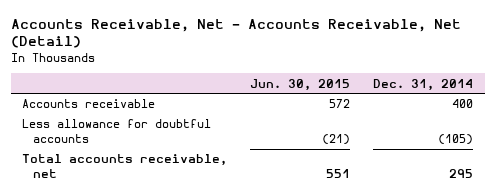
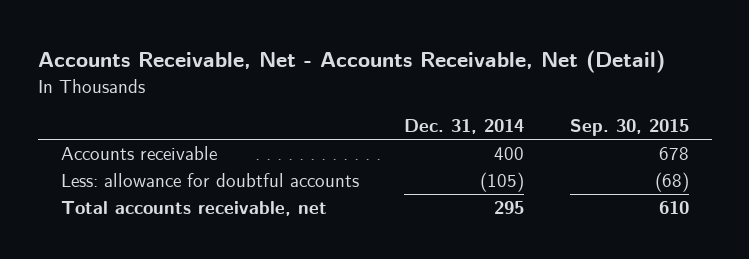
[250,78,351,91] Jun. 30, 2015 -> none
none -> [569,119,689,137] Sep. 30, 2015
[22,119,212,144] Less allowance for doubtful accounts -> [60,173,359,188] Less: allowance for doubtful accounts

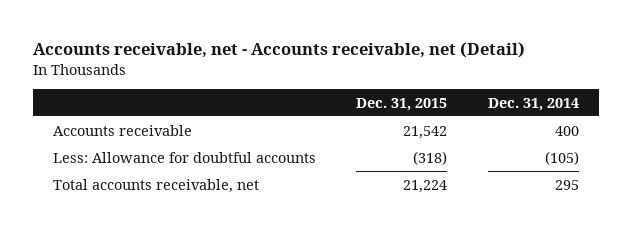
[37,50,665,74] Accounts Receivable, Net - Accounts Receivable, Net (Detail) -> [32,42,525,59] Accounts receivable, net - Accounts receivable, net (Detail)
[569,119,689,137] Sep. 30, 2015 -> none
none -> [356,97,448,111] Dec. 31, 2015
[60,173,359,188] Less: allowance for doubtful accounts -> [53,151,317,163] Less: Allowance for doubtful accounts

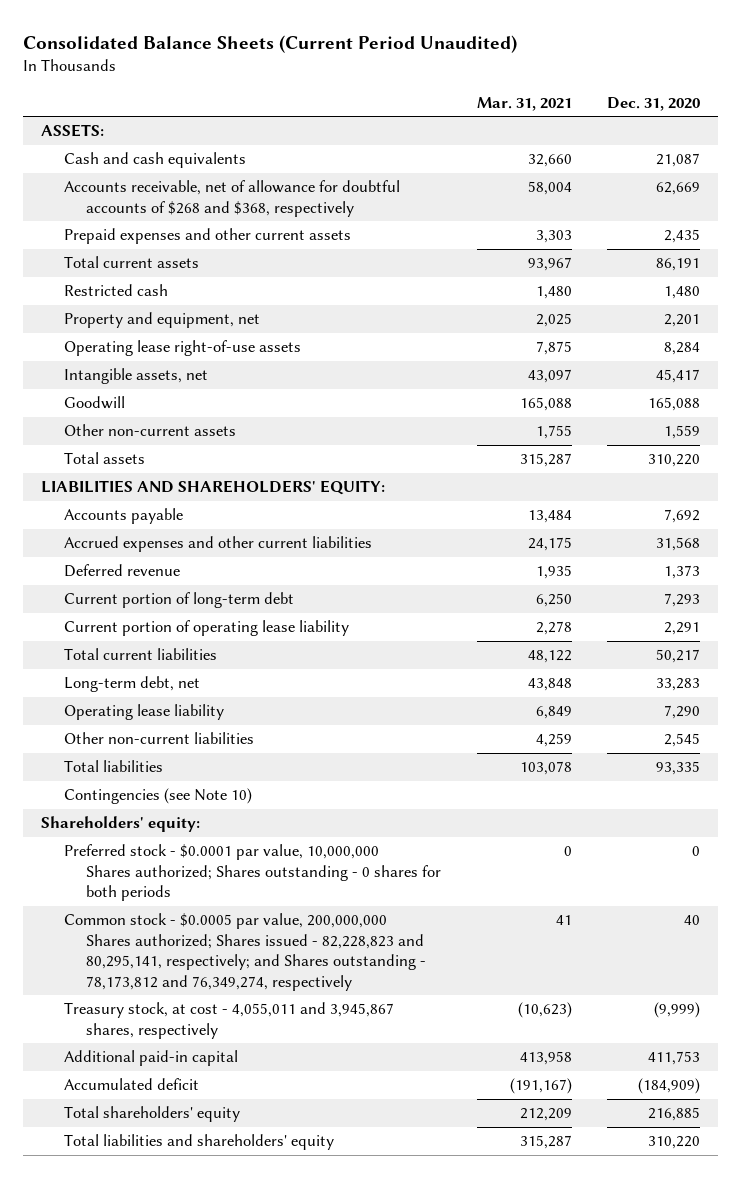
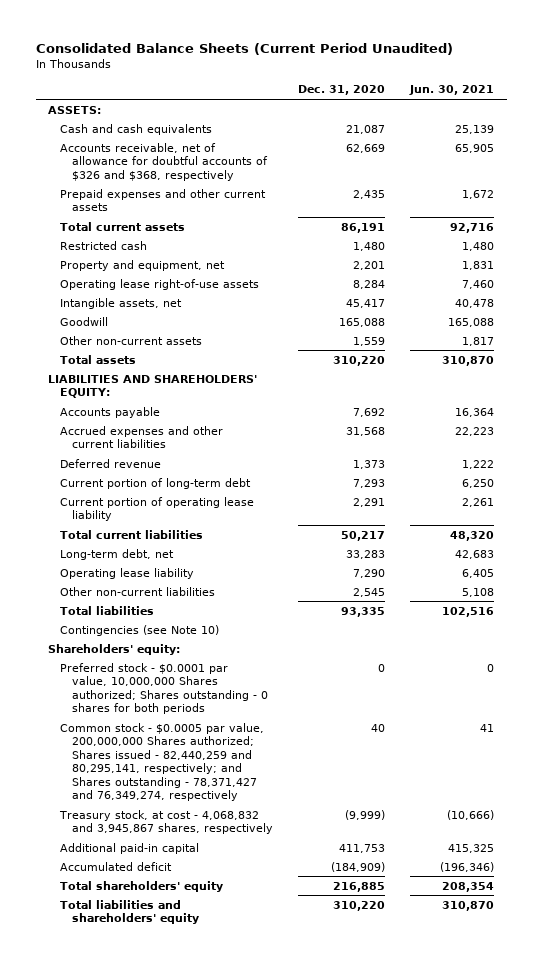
[476,96,572,111] Mar. 31, 2021 -> none
none -> [409,85,495,96] Jun. 30, 2021
[63,180,400,217] Accounts receivable, net of allowance for doubtful accounts of $268 and $368, respectively -> [60,142,269,181] Accounts receivable, net of allowance for doubtful accounts of $326 and $368, respectively
[63,913,427,991] Common stock - $0.0005 par value, 200,000,000 Shares authorized; Shares issued - 82,228,823 and 80,295,141, respectively; and Shares outstanding - 78,173,812 and 76,349,274, respectively -> [60,722,265,801] Common stock - $0.0005 par value, 200,000,000 Shares authorized; Shares issued - 82,440,259 and 80,295,141, respectively; and Shares outstanding - 78,371,427 and 76,349,274, respectively
[63,1002,394,1039] Treasury stock, at cost - 4,055,011 and 3,945,867 shares, respectively -> [59,809,274,835] Treasury stock, at cost - 4,068,832 and 3,945,867 shares, respectively

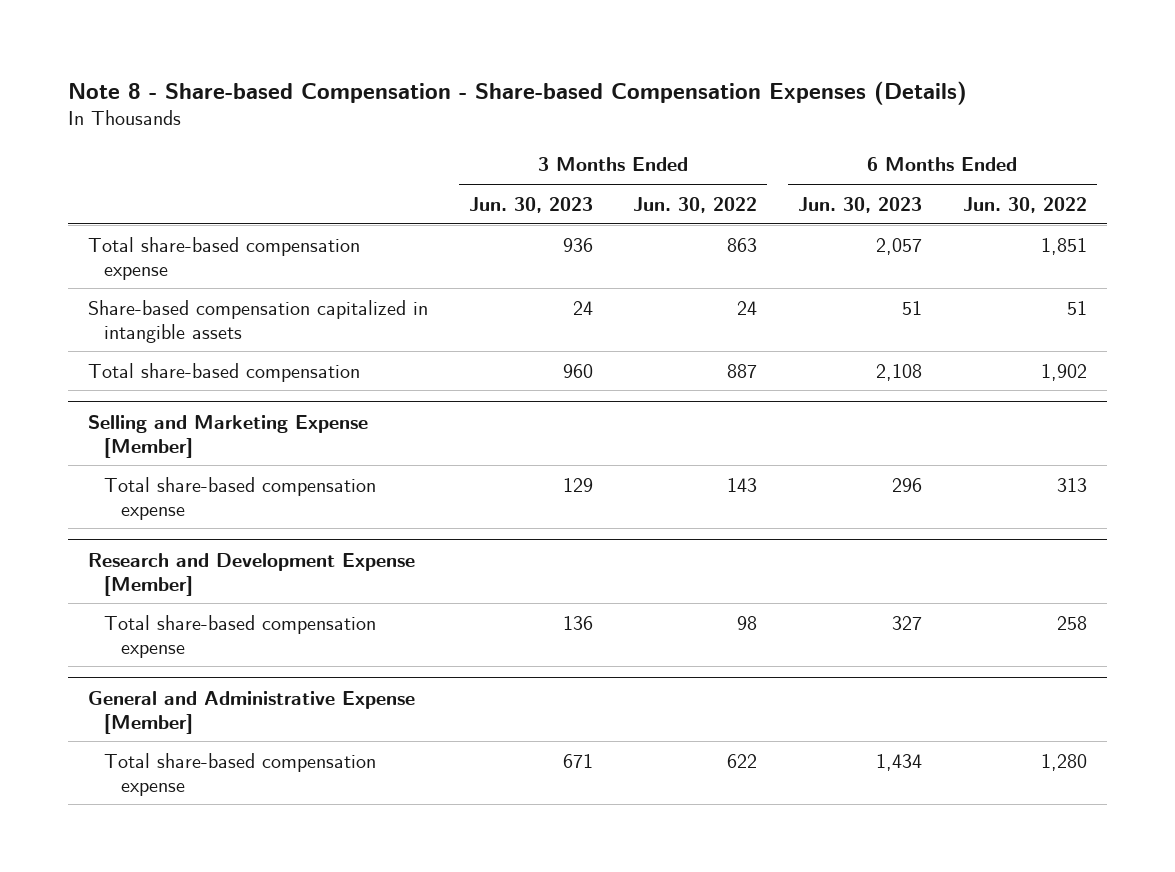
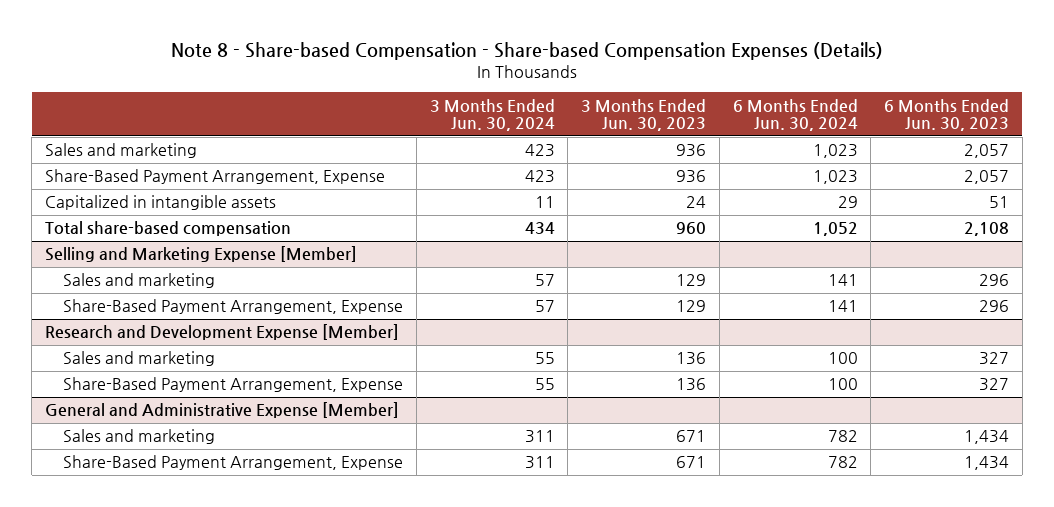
[633,196,758,213] Jun. 30, 2022 -> none
[962,196,1087,213] Jun. 30, 2022 -> none
none -> [429,98,555,132] 3 Months Ended Jun. 30, 2024
none -> [732,98,858,132] 6 Months Ended Jun. 30, 2024
[88,236,361,280] Total share-based compensation expense -> [45,143,198,159] Sales and marketing
none -> [45,169,386,185] Share-Based Payment Arrangement, Expense
[88,299,429,343] Share-based compensation capitalized in intangible assets -> [45,195,277,211] Capitalized in intangible assets
[104,476,377,520] Total share-based compensation expense -> [63,273,216,289] Sales and marketing
none -> [63,299,404,315] Share-Based Payment Arrangement, Expense
[104,614,377,658] Total share-based compensation expense -> [63,351,216,367] Sales and marketing
none -> [63,377,404,393] Share-Based Payment Arrangement, Expense
[104,752,377,796] Total share-based compensation expense -> [63,429,216,445] Sales and marketing
none -> [63,455,404,471] Share-Based Payment Arrangement, Expense

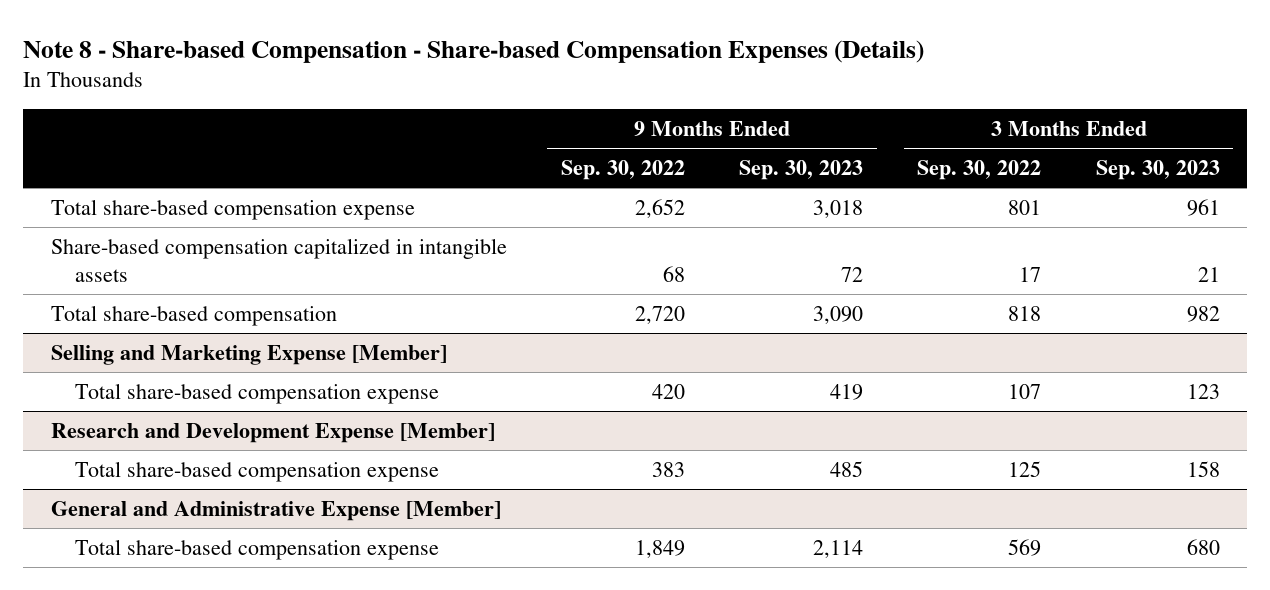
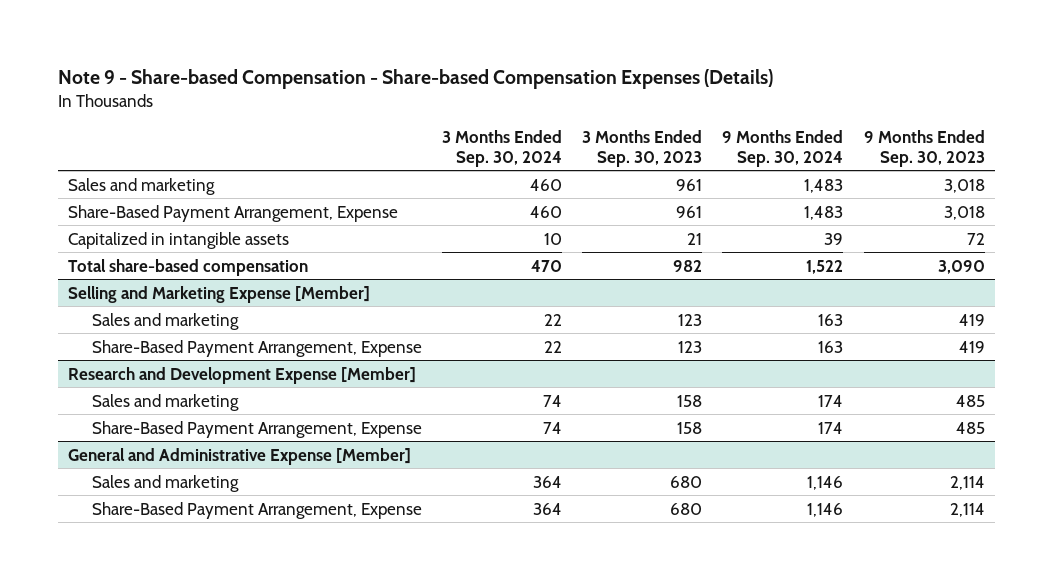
[23,39,925,63] Note 8 - Share-based Compensation - Share-based Compensation Expenses (Details) -> [57,69,773,90] Note 9 - Share-based Compensation - Share-based Compensation Expenses (Details)
[560,159,685,180] Sep. 30, 2022 -> none
[917,159,1042,180] Sep. 30, 2022 -> none
none -> [441,130,562,167] 3 Months Ended Sep. 30, 2024
none -> [722,130,844,167] 9 Months Ended Sep. 30, 2024
[50,198,415,220] Total share-based compensation expense -> [68,177,216,195] Sales and marketing
none -> [68,204,399,222] Share-Based Payment Arrangement, Expense
[50,237,507,283] Share-based compensation capitalized in intangible assets -> [68,231,290,249] Capitalized in intangible assets
[75,382,440,404] Total share-based compensation expense -> [91,312,239,330] Sales and marketing
none -> [91,339,422,357] Share-Based Payment Arrangement, Expense
[75,460,440,482] Total share-based compensation expense -> [91,393,239,411] Sales and marketing
none -> [91,420,422,438] Share-Based Payment Arrangement, Expense
[75,538,440,560] Total share-based compensation expense -> [91,474,239,492] Sales and marketing
none -> [91,501,422,519] Share-Based Payment Arrangement, Expense

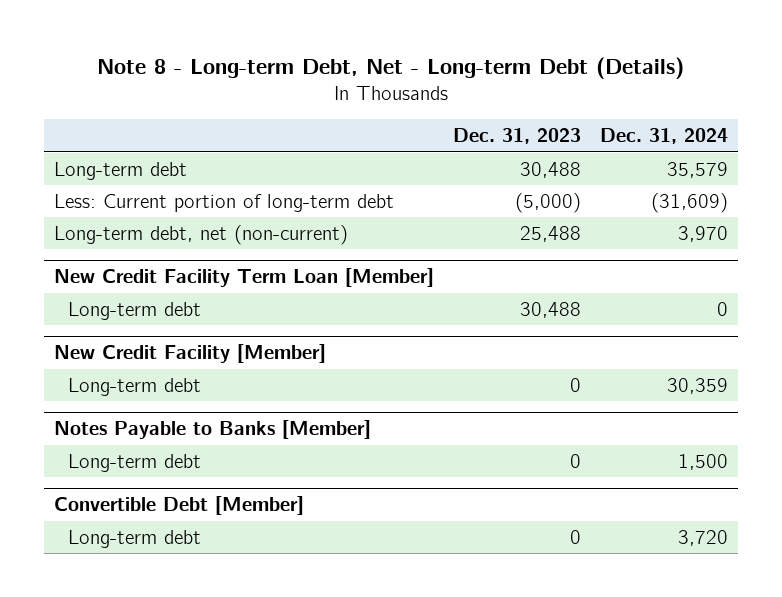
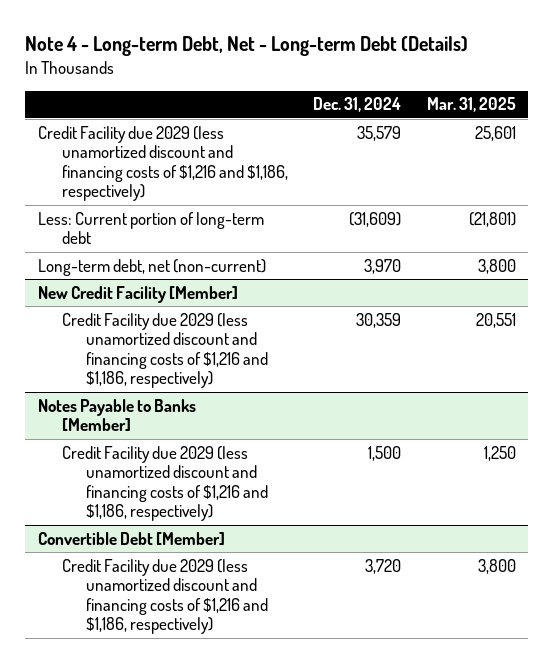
[96,56,684,79] Note 8 - Long-term Debt, Net - Long-term Debt (Details) -> [25,36,469,57] Note 4 - Long-term Debt, Net - Long-term Debt (Details)
[452,128,581,145] Dec. 31, 2023 -> none
none -> [426,97,516,113] Mar. 31, 2025
[53,161,187,180] Long-term debt -> [37,125,288,201] Credit Facility due 2029 (less unamortized discount and financing costs of $1,216 and $1,186, respectively)
[53,268,434,288] New Credit Facility Term Loan [Member] -> none
[68,301,202,320] Long-term debt -> none
[68,377,202,396] Long-term debt -> [61,312,268,388] Credit Facility due 2029 (less unamortized discount and financing costs of $1,216 and $1,186, respectively)
[68,453,202,472] Long-term debt -> [61,445,268,521] Credit Facility due 2029 (less unamortized discount and financing costs of $1,216 and $1,186, respectively)
[68,529,202,548] Long-term debt -> [61,558,268,634] Credit Facility due 2029 (less unamortized discount and financing costs of $1,216 and $1,186, respectively)

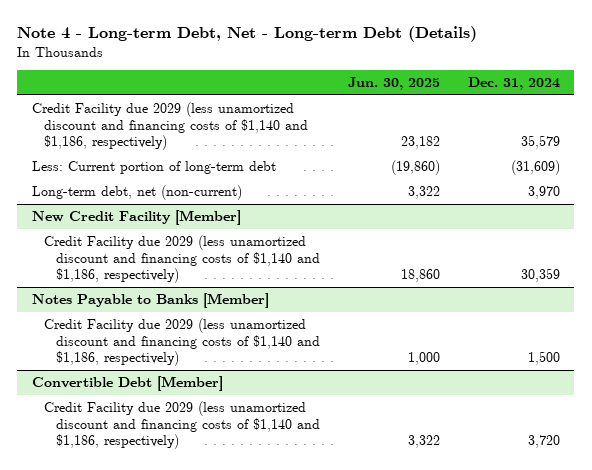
[426,97,516,113] Mar. 31, 2025 -> none
none -> [347,77,440,91] Jun. 30, 2025
[37,125,288,201] Credit Facility due 2029 (less unamortized discount and financing costs of $1,216 and $1,186, respectively) -> [31,101,308,151] Credit Facility due 2029 (less unamortized discount and financing costs of $1,140 and $1,186, respectively)
[61,312,268,388] Credit Facility due 2029 (less unamortized discount and financing costs of $1,216 and $1,186, respectively) -> [43,234,320,284] Credit Facility due 2029 (less unamortized discount and financing costs of $1,140 and $1,186, respectively)
[61,445,268,521] Credit Facility due 2029 (less unamortized discount and financing costs of $1,216 and $1,186, respectively) -> [43,317,320,367] Credit Facility due 2029 (less unamortized discount and financing costs of $1,140 and $1,186, respectively)
[61,558,268,634] Credit Facility due 2029 (less unamortized discount and financing costs of $1,216 and $1,186, respectively) -> [43,400,320,450] Credit Facility due 2029 (less unamortized discount and financing costs of $1,140 and $1,186, respectively)

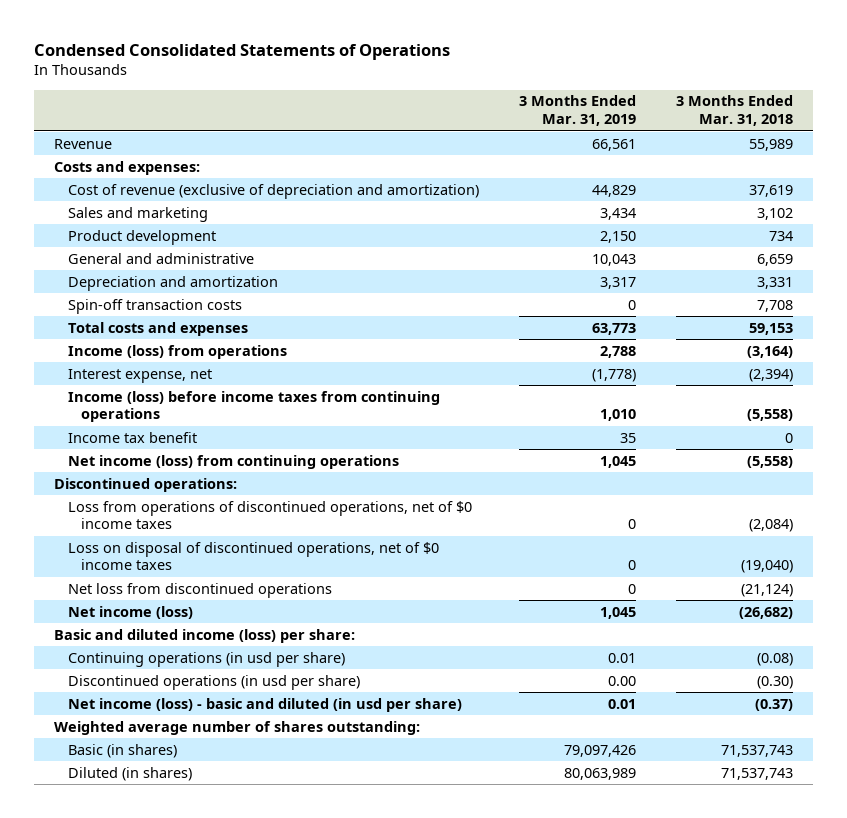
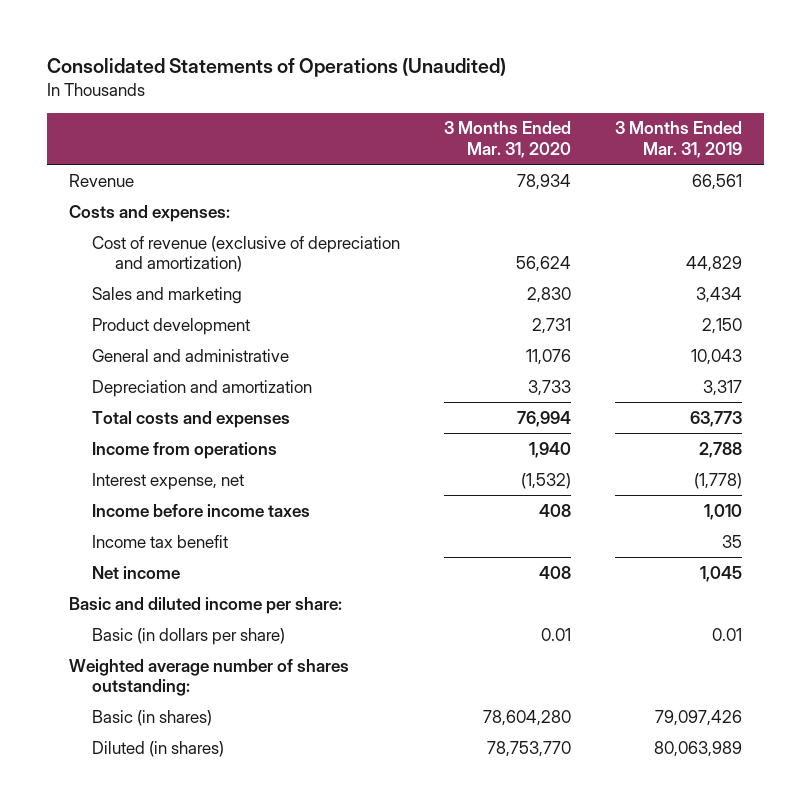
[34,44,451,61] Condensed Consolidated Statements of Operations -> [46,58,506,78] Consolidated Statements of Operations (Unaudited)
[676,95,794,127] 3 Months Ended Mar. 31, 2018 -> none
none -> [443,121,571,159] 3 Months Ended Mar. 31, 2020
[67,298,242,314] Spin-off transaction costs -> none
[67,344,287,359] Income (loss) from operations -> [92,441,278,459] Income from operations
[67,390,440,423] Income (loss) before income taxes from continuing operations -> [92,503,311,517] Income before income taxes
[67,454,399,469] Net income (loss) from continuing operations -> none
[54,477,238,492] Discontinued operations: -> none
[67,500,472,530] Loss from operations of discontinued operations, net of $0 income taxes -> none
[67,541,439,571] Loss on disposal of discontinued operations, net of $0 income taxes -> none
[67,582,332,598] Net loss from discontinued operations -> none
[67,651,345,667] Continuing operations (in usd per share) -> none
[67,674,360,690] Discontinued operations (in usd per share) -> none
[67,697,462,712] Net income (loss) - basic and diluted (in usd per share) -> none
[67,605,193,619] Net income (loss) -> [92,565,181,579] Net income
[54,628,356,643] Basic and diluted income (loss) per share: -> [68,596,342,614] Basic and diluted income per share:
none -> [92,627,286,645] Basic (in dollars per share)

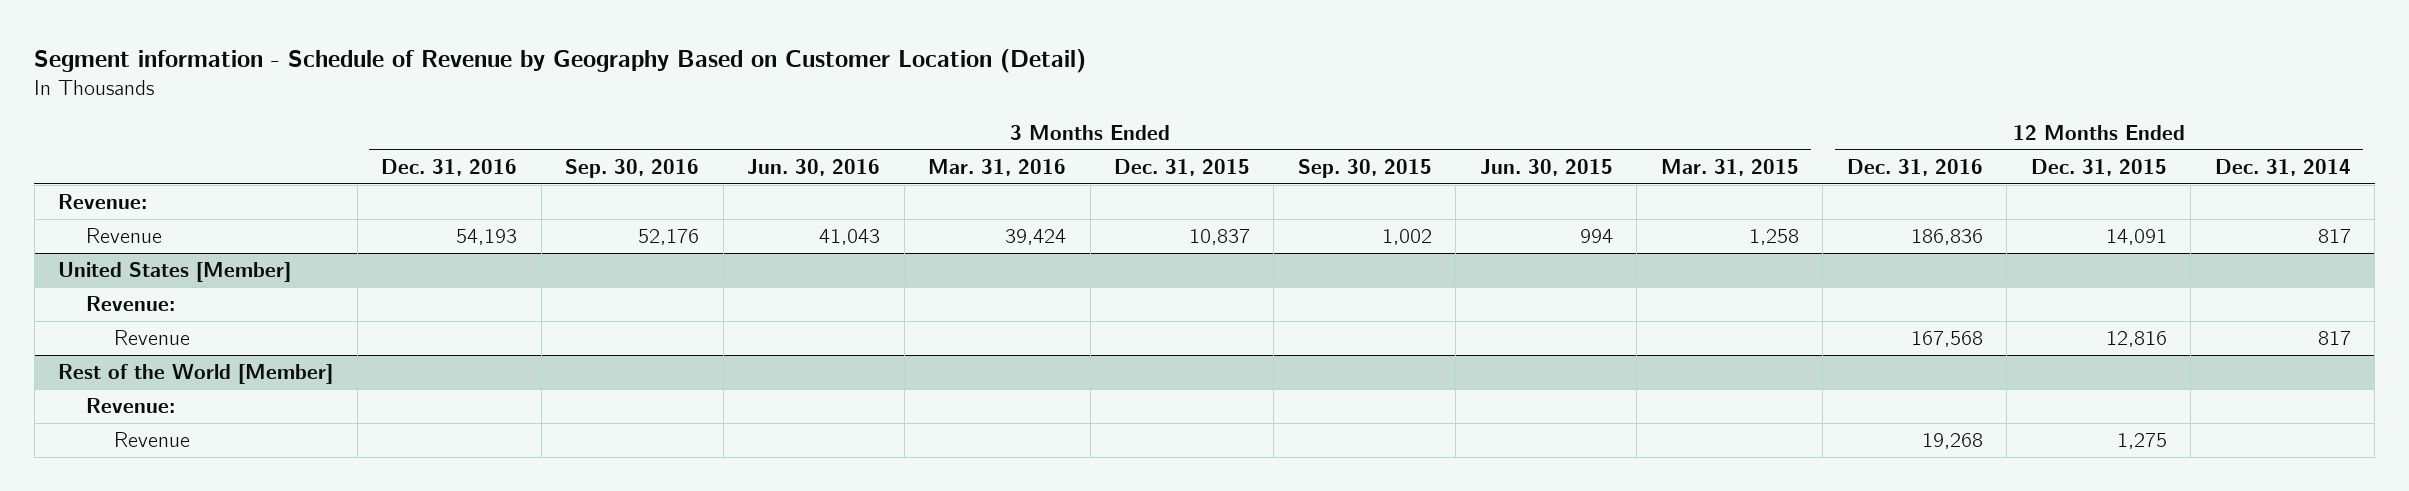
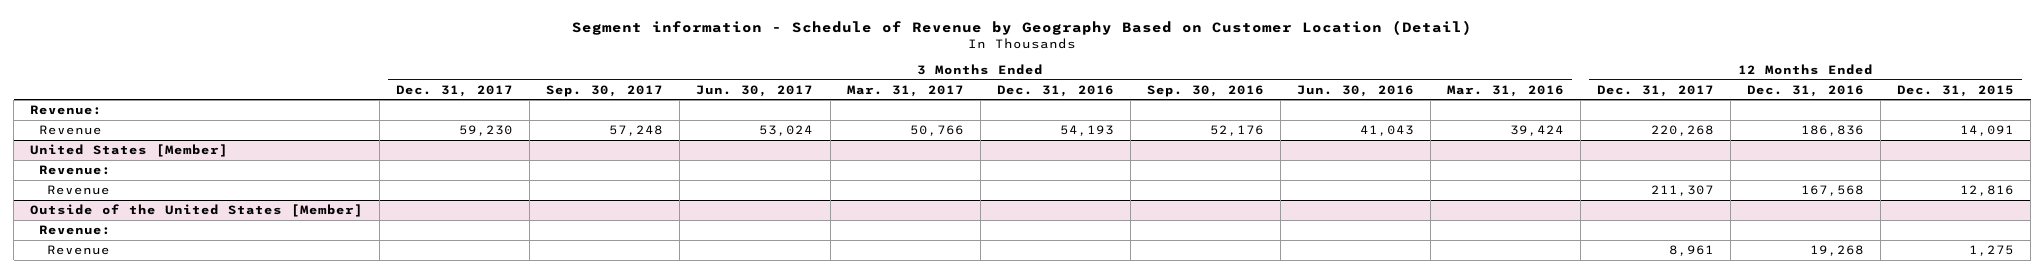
[1114,159,1251,177] Dec. 31, 2015 -> none
[1297,159,1432,179] Sep. 30, 2015 -> none
[1479,159,1613,177] Jun. 30, 2015 -> none
[1660,159,1799,177] Mar. 31, 2015 -> none
[2214,159,2351,177] Dec. 31, 2014 -> none
none -> [396,84,514,97] Dec. 31, 2017
none -> [546,84,664,97] Sep. 30, 2017
none -> [696,84,814,97] Jun. 30, 2017
none -> [846,84,964,97] Mar. 31, 2017
none -> [1596,84,1714,97] Dec. 31, 2017
[58,364,334,385] Rest of the World [Member] -> [30,204,364,218] Outside of the United States [Member]

